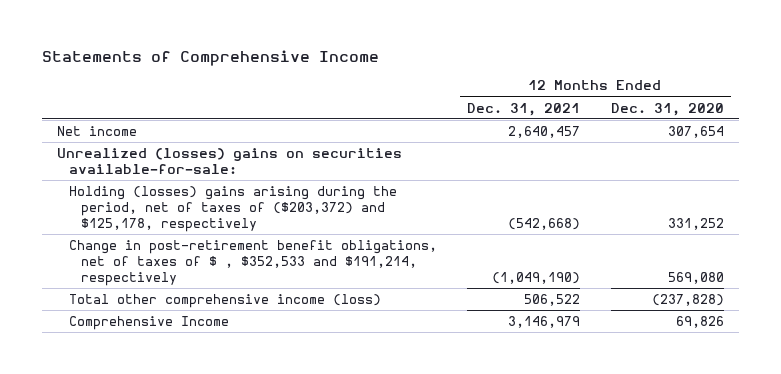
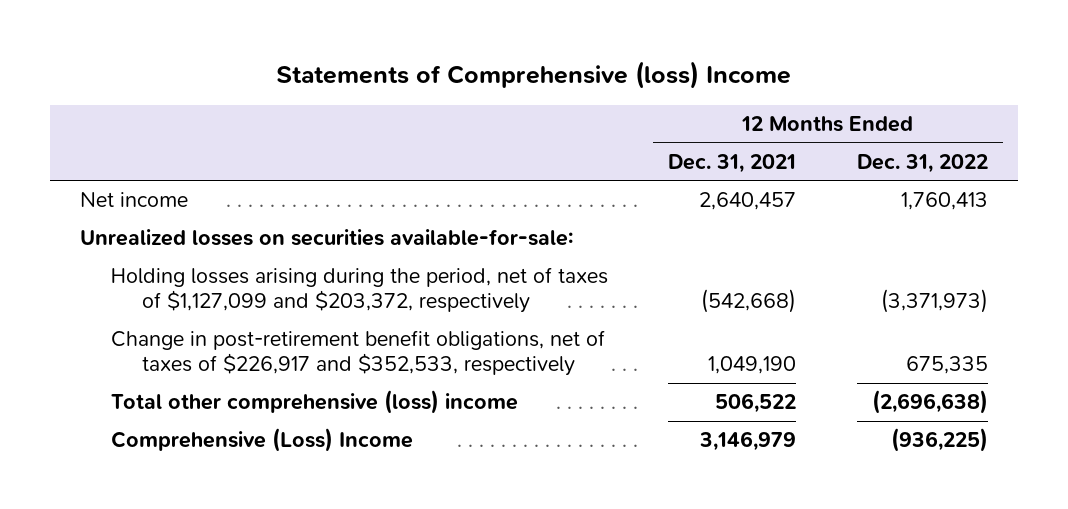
[41,49,379,66] Statements of Comprehensive Income -> [275,61,791,90] Statements of Comprehensive (loss) Income
[610,102,724,116] Dec. 31, 2020 -> none
none -> [856,153,988,173] Dec. 31, 2022
[56,147,402,174] Unrealized (losses) gains on securities available-for-sale: -> [79,229,573,247] Unrealized losses on securities available-for-sale:
[68,185,397,232] Holding (losses) gains arising during the period, net of taxes of ($203,372) and $125,178, respectively -> [110,267,608,314] Holding losses arising during the period, net of taxes of $1,127,099 and $203,372, respectively
[68,239,437,286] Change in post-retirement benefit obligations, net of taxes of $ , $352,533 and $191,214, respectively -> [110,330,605,377] Change in post-retirement benefit obligations, net of taxes of $226,917 and $352,533, respectively
[492,271,581,284] (1,049,190) -> [708,356,797,375] 1,049,190
[68,293,381,308] Total other comprehensive income (loss) -> [110,390,518,415] Total other comprehensive (loss) income
[68,315,229,330] Comprehensive Income -> [110,428,413,453] Comprehensive (Loss) Income

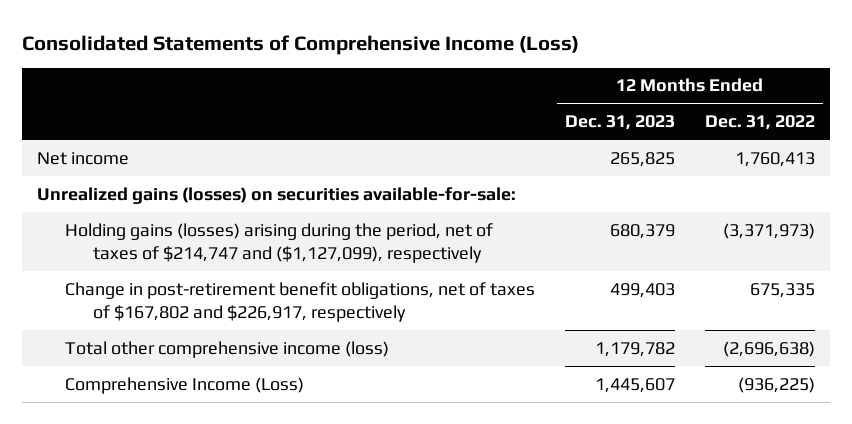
[275,61,791,90] Statements of Comprehensive (loss) Income -> [21,34,579,55] Consolidated Statements of Comprehensive Income (Loss)
[668,153,797,173] Dec. 31, 2021 -> none
none -> [565,115,676,131] Dec. 31, 2023
[79,229,573,247] Unrealized losses on securities available-for-sale: -> [36,186,516,204] Unrealized gains (losses) on securities available-for-sale:
[110,267,608,314] Holding losses arising during the period, net of taxes of $1,127,099 and $203,372, respectively -> [64,222,493,264] Holding gains (losses) arising during the period, net of taxes of $214,747 and ($1,127,099), respectively
[110,330,605,377] Change in post-retirement benefit obligations, net of taxes of $226,917 and $352,533, respectively -> [64,281,535,323] Change in post-retirement benefit obligations, net of taxes of $167,802 and $226,917, respectively
[110,390,518,415] Total other comprehensive (loss) income -> [64,340,389,358] Total other comprehensive income (loss)
[110,428,413,453] Comprehensive (Loss) Income -> [64,376,304,394] Comprehensive Income (Loss)

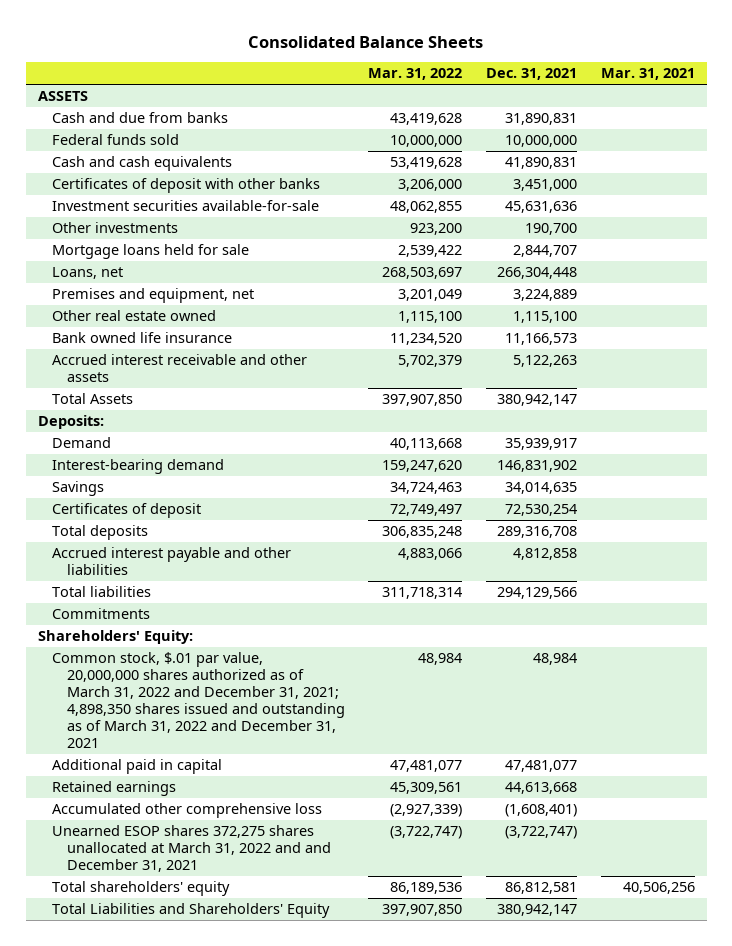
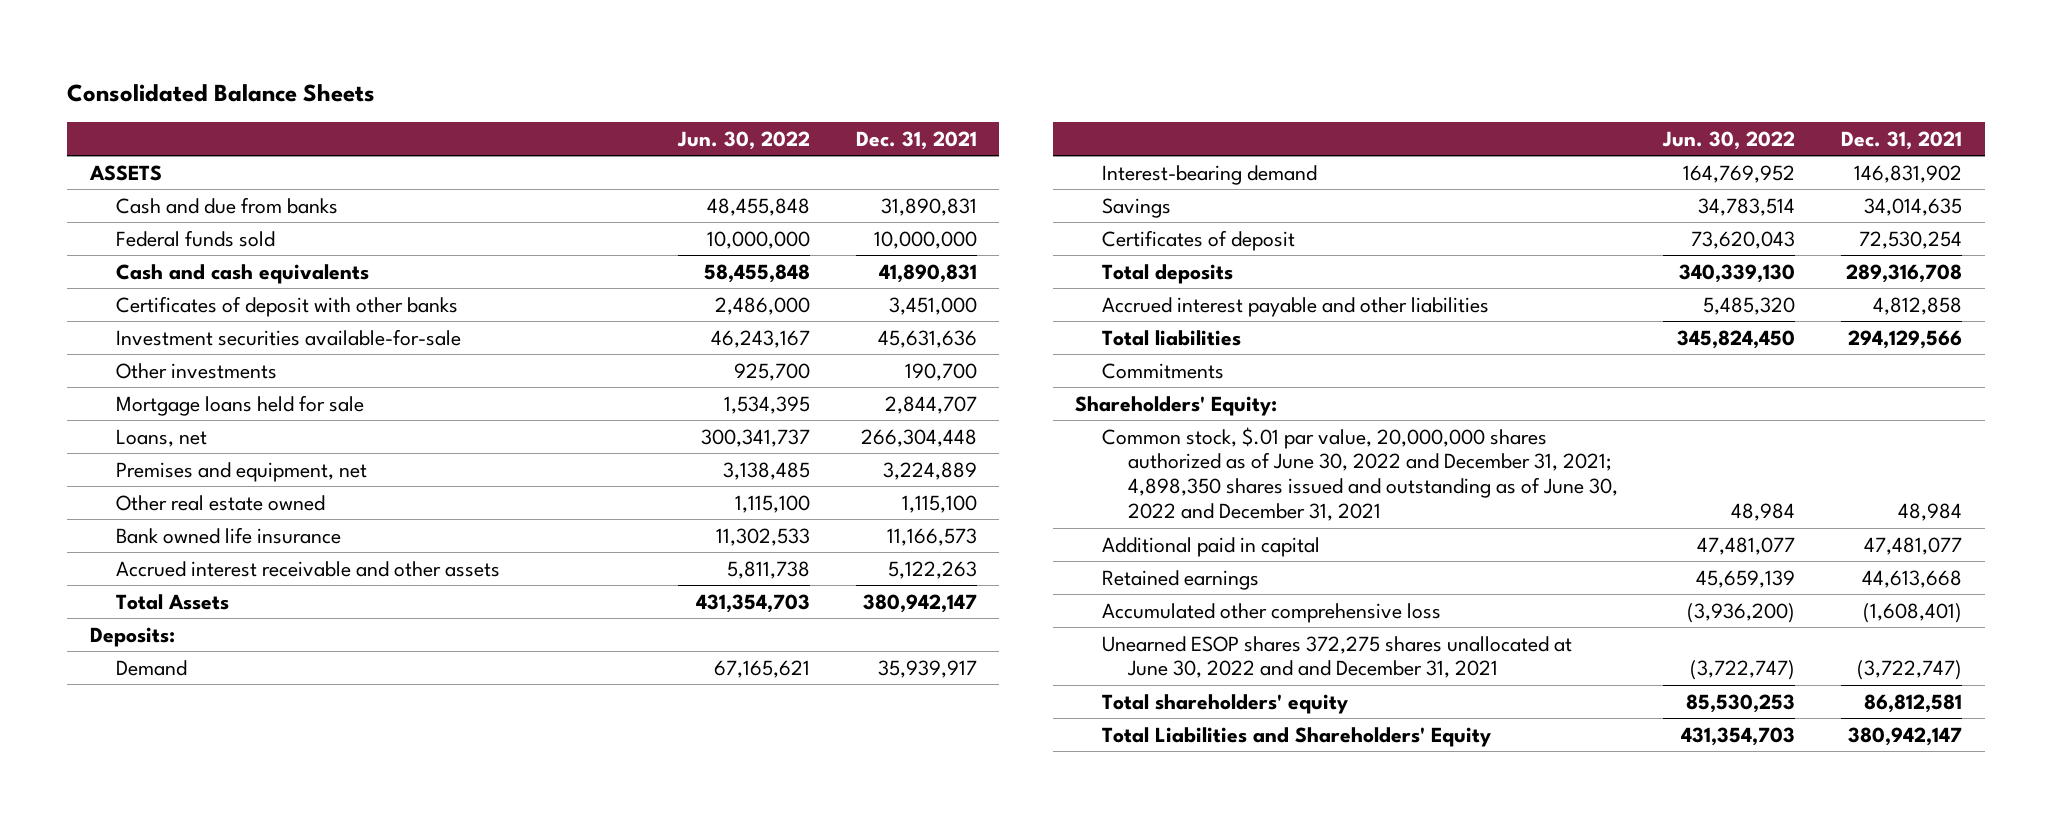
[368,68,463,81] Mar. 31, 2022 -> none
[600,68,695,81] Mar. 31, 2021 -> none
none -> [677,130,811,150] Jun. 30, 2022
[52,652,345,749] Common stock, $.01 par value, 20,000,000 shares authorized as of March 31, 2022 and December 31, 2021; 4,898,350 shares issued and outstanding as of March 31, 2022 and December 31, 2021 -> [1101,426,1619,521] Common stock, $.01 par value, 20,000,000 shares authorized as of June 30, 2022 and December 31, 2021; 4,898,350 shares issued and outstanding as of June 30, 2022 and December 31, 2021
[52,825,331,873] Unearned ESOP shares 372,275 shares unallocated at March 31, 2022 and and December 31, 2021 -> [1101,635,1572,679] Unearned ESOP shares 372,275 shares unallocated at June 30, 2022 and and December 31, 2021

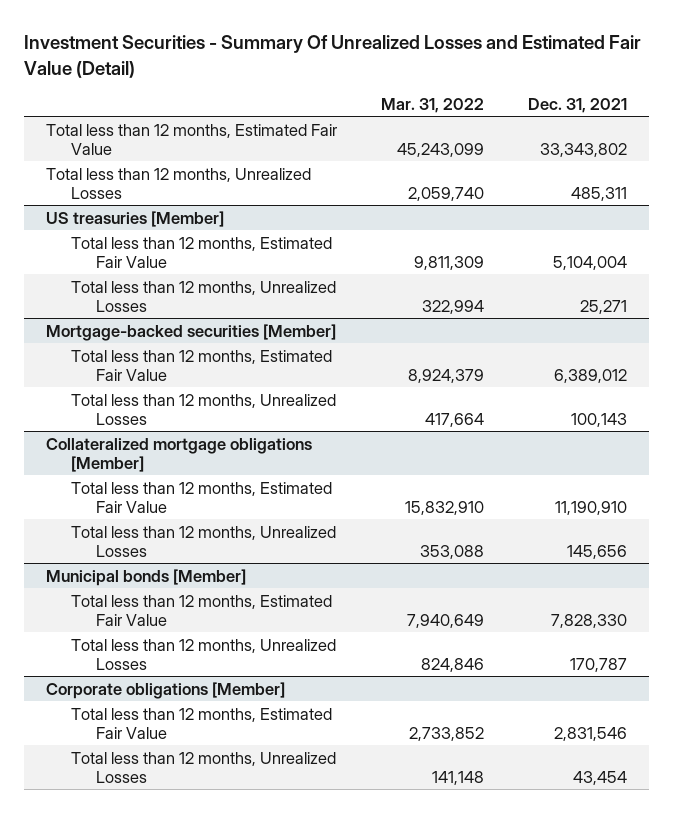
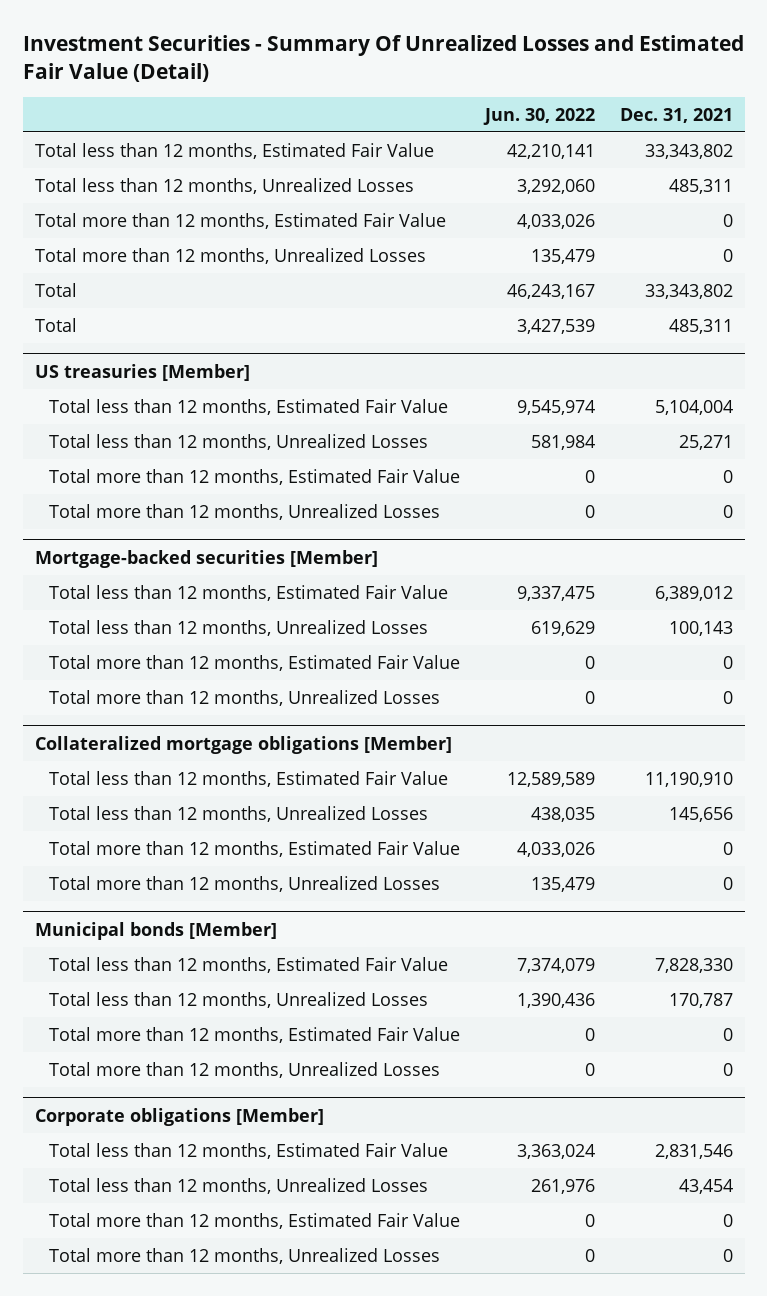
[381,97,485,113] Mar. 31, 2022 -> none
none -> [483,107,596,125] Jun. 30, 2022
none -> [34,212,446,229] Total more than 12 months, Estimated Fair Value
none -> [34,247,426,264] Total more than 12 months, Unrealized Losses
none -> [34,282,77,297] Total
none -> [34,317,77,332] Total
none -> [49,468,461,485] Total more than 12 months, Estimated Fair Value
none -> [49,503,441,520] Total more than 12 months, Unrealized Losses
none -> [49,654,461,671] Total more than 12 months, Estimated Fair Value
none -> [49,689,441,706] Total more than 12 months, Unrealized Losses
none -> [49,840,461,857] Total more than 12 months, Estimated Fair Value
none -> [49,875,441,892] Total more than 12 months, Unrealized Losses
none -> [49,1026,461,1043] Total more than 12 months, Estimated Fair Value
none -> [49,1061,441,1078] Total more than 12 months, Unrealized Losses
none -> [49,1212,461,1229] Total more than 12 months, Estimated Fair Value
none -> [49,1247,441,1264] Total more than 12 months, Unrealized Losses

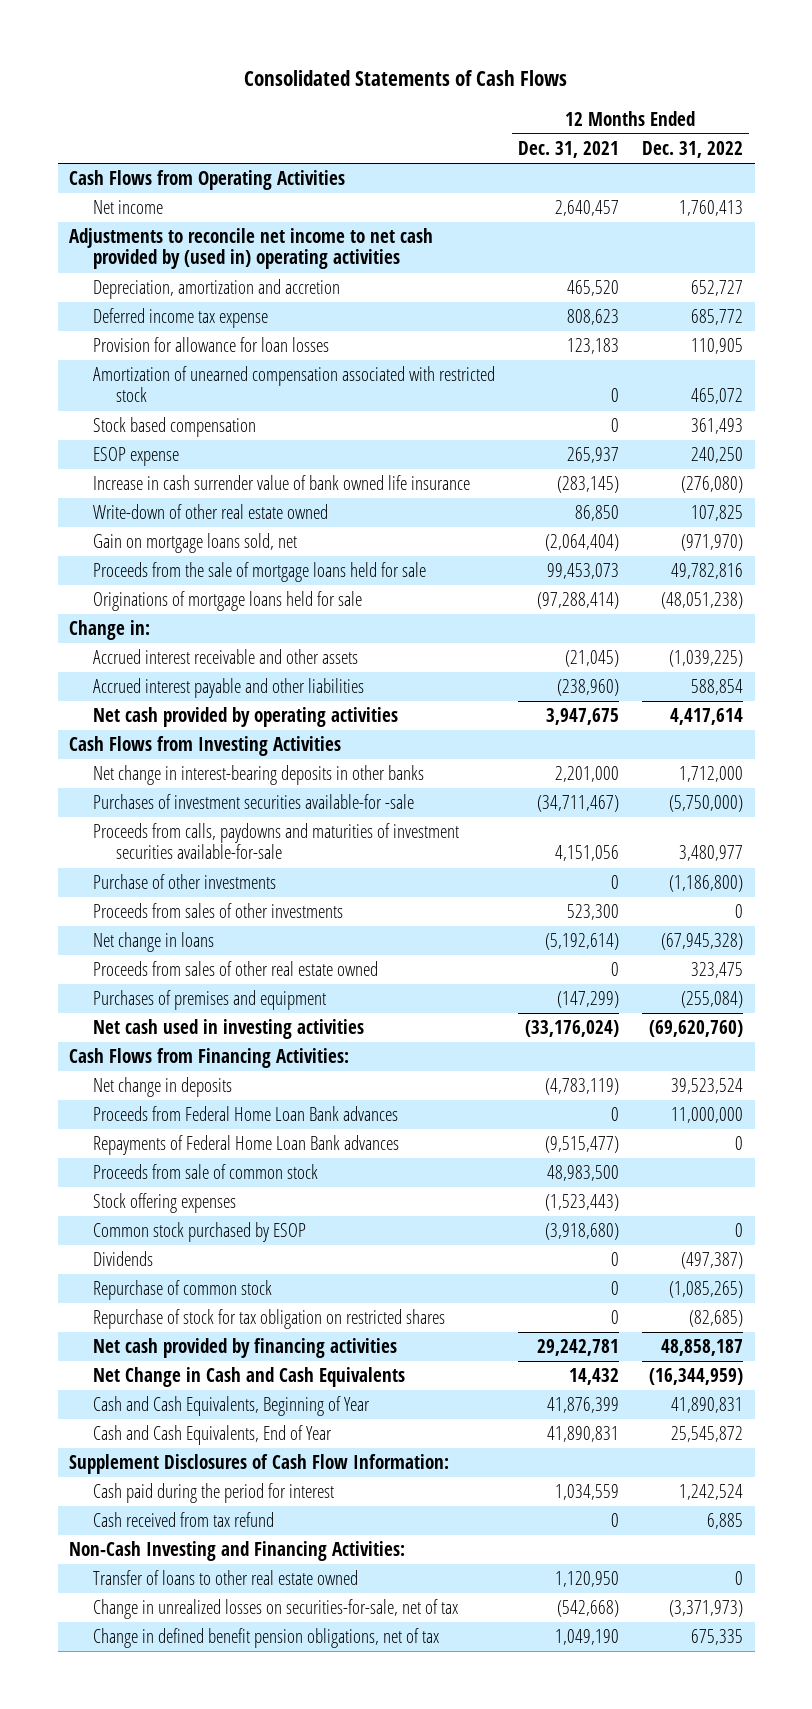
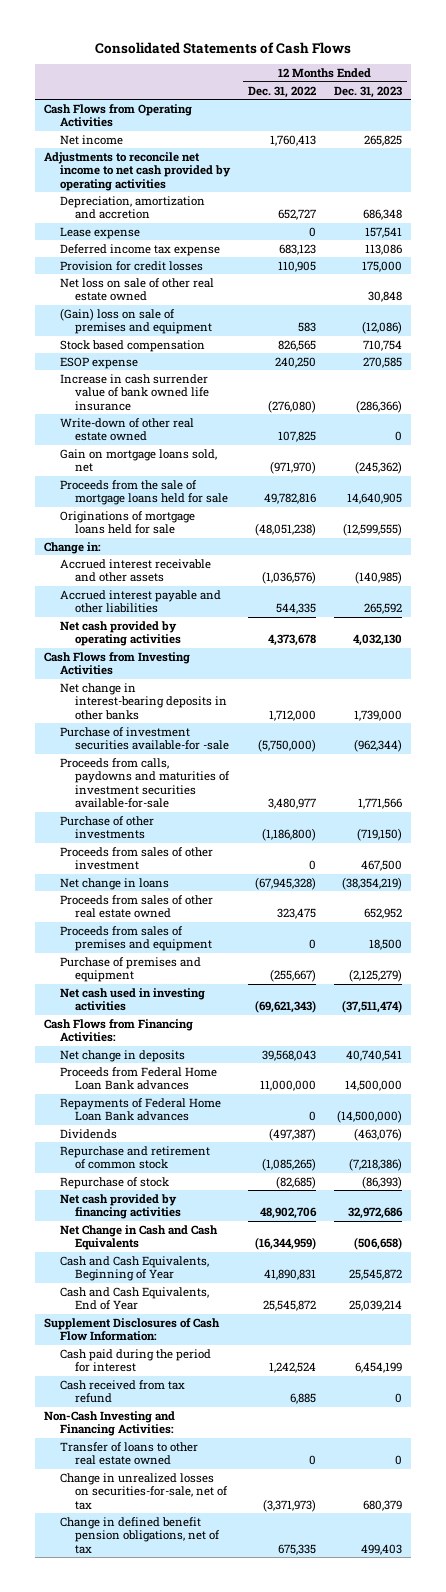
[517,141,619,159] Dec. 31, 2021 -> none
none -> [333,85,402,98] Dec. 31, 2023
[69,228,434,270] Adjustments to reconcile net income to net cash provided by (used in) operating activities -> [43,151,231,191] Adjustments to reconcile net income to net cash provided by operating activities
[92,366,495,403] Amortization of unearned compensation associated with restricted stock -> none
none -> [59,226,140,239] Lease expense
[691,309,744,326] 685,772 -> [278,243,316,255] 683,123
[92,337,329,353] Provision for allowance for loan losses -> [59,260,203,271] Provision for credit losses
none -> [59,277,214,302] Net loss on sale of other real estate owned
none -> [59,307,213,335] (Gain) loss on sale of premises and equipment
[691,418,744,435] 361,493 -> [277,339,316,351] 826,565
[669,650,744,668] (1,039,225) -> [261,571,316,585] (1,036,576)
[691,679,744,696] 588,854 -> [275,603,316,615] 544,335
[670,708,744,726] 4,417,614 -> [267,634,316,647] 4,373,678
[92,794,414,810] Purchases of investment securities available-for -sale -> [59,726,230,751] Purchase of investment securities available-for -sale
[92,903,343,919] Proceeds from sales of other investments -> [59,846,213,871] Proceeds from sales of other investment
none -> [59,925,213,952] Proceeds from sales of premises and equipment
[92,990,326,1011] Purchases of premises and equipment -> [59,956,201,983] Purchase of premises and equipment
[681,991,744,1009] (255,084) -> [269,969,316,983] (255,667)
[649,1020,744,1038] (69,620,760) -> [254,1000,316,1014] (69,621,343)
[671,1078,744,1095] 39,523,524 -> [261,1049,316,1061] 39,568,043
[92,1164,318,1180] Proceeds from sale of common stock -> none
[92,1193,236,1214] Stock offering expenses -> none
[92,1222,306,1243] Common stock purchased by ESOP -> none
[92,1280,272,1301] Repurchase of common stock -> [59,1145,210,1170] Repurchase and retirement of common stock
[92,1309,445,1330] Repurchase of stock for tax obligation on restricted shares -> [59,1176,169,1189] Repurchase of stock
[661,1339,744,1357] 48,858,187 -> [259,1207,317,1220] 48,902,706

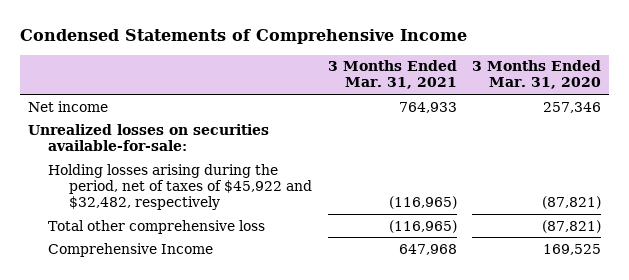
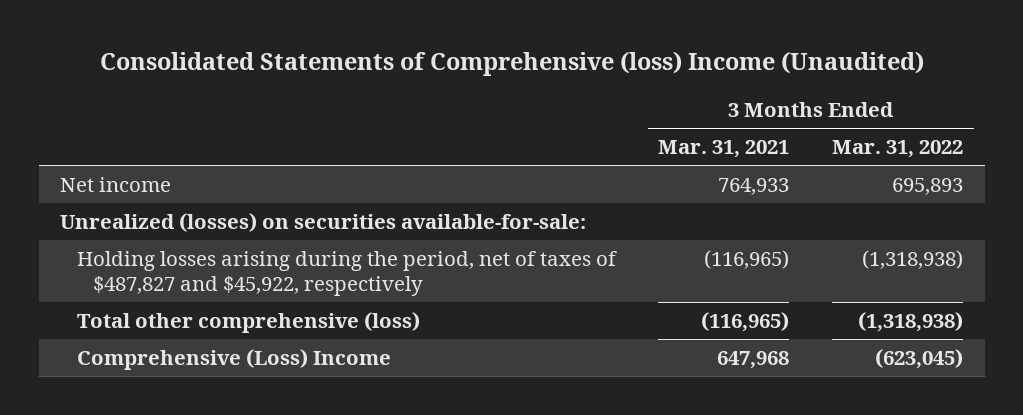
[19,28,467,44] Condensed Statements of Comprehensive Income -> [99,51,924,77] Consolidated Statements of Comprehensive (loss) Income (Unaudited)
[472,60,602,90] 3 Months Ended Mar. 31, 2020 -> none
none -> [832,140,964,159] Mar. 31, 2022
[27,123,269,151] Unrealized losses on securities available-for-sale: -> [60,213,587,233] Unrealized (losses) on securities available-for-sale:
[48,163,313,210] Holding losses arising during the period, net of taxes of $45,922 and $32,482, respectively -> [76,251,617,296] Holding losses arising during the period, net of taxes of $487,827 and $45,922, respectively
[48,219,266,234] Total other comprehensive loss -> [76,312,420,334] Total other comprehensive (loss)
[48,242,214,257] Comprehensive Income -> [76,349,391,371] Comprehensive (Loss) Income

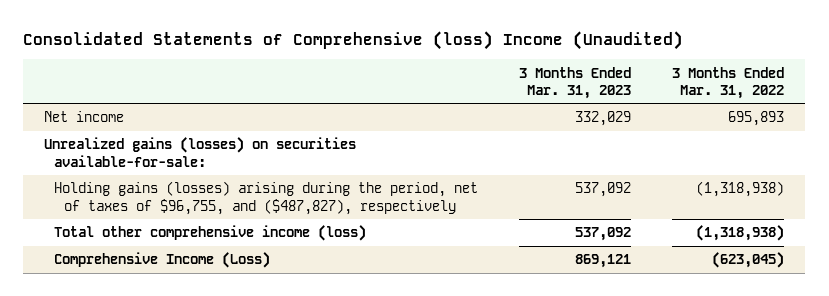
[658,140,790,159] Mar. 31, 2021 -> none
none -> [519,66,632,99] 3 Months Ended Mar. 31, 2023
[60,213,587,233] Unrealized (losses) on securities available-for-sale: -> [44,137,357,167] Unrealized gains (losses) on securities available-for-sale:
[76,251,617,296] Holding losses arising during the period, net of taxes of $487,827 and $45,922, respectively -> [54,181,479,215] Holding gains (losses) arising during the period, net of taxes of $96,755, and ($487,827), respectively
[76,312,420,334] Total other comprehensive (loss) -> [54,225,367,242] Total other comprehensive income (loss)
[76,349,391,371] Comprehensive (Loss) Income -> [54,252,271,269] Comprehensive Income (Loss)

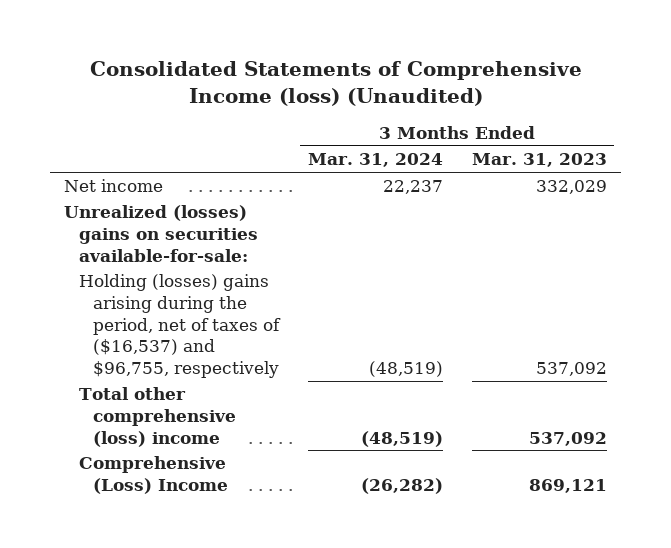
[23,31,684,51] Consolidated Statements of Comprehensive (loss) Income (Unaudited) -> [89,61,582,106] Consolidated Statements of Comprehensive Income (loss) (Unaudited)
[672,66,785,99] 3 Months Ended Mar. 31, 2022 -> none
none -> [307,153,443,168] Mar. 31, 2024
[44,137,357,167] Unrealized gains (losses) on securities available-for-sale: -> [64,205,258,262] Unrealized (losses) gains on securities available-for-sale:
[54,181,479,215] Holding gains (losses) arising during the period, net of taxes of $96,755, and ($487,827), respectively -> [78,274,281,378] Holding (losses) gains arising during the period, net of taxes of ($16,537) and $96,755, respectively
[54,225,367,242] Total other comprehensive income (loss) -> [78,387,236,447] Total other comprehensive (loss) income
[54,252,271,269] Comprehensive Income (Loss) -> [78,456,228,494] Comprehensive (Loss) Income

